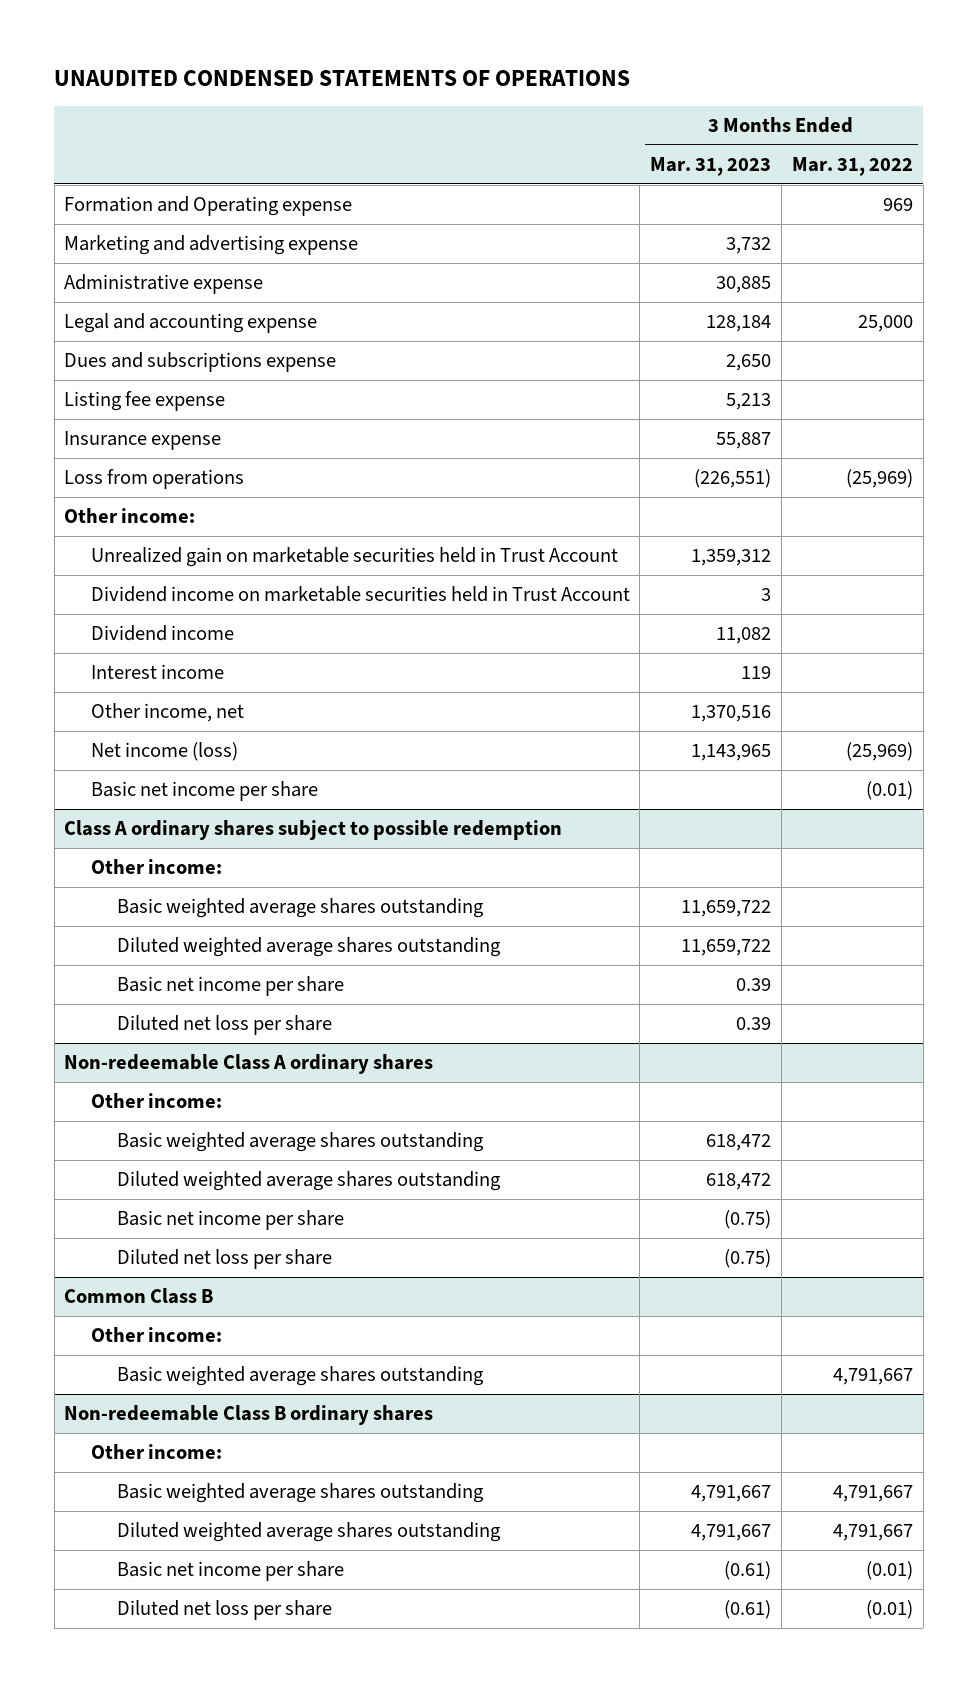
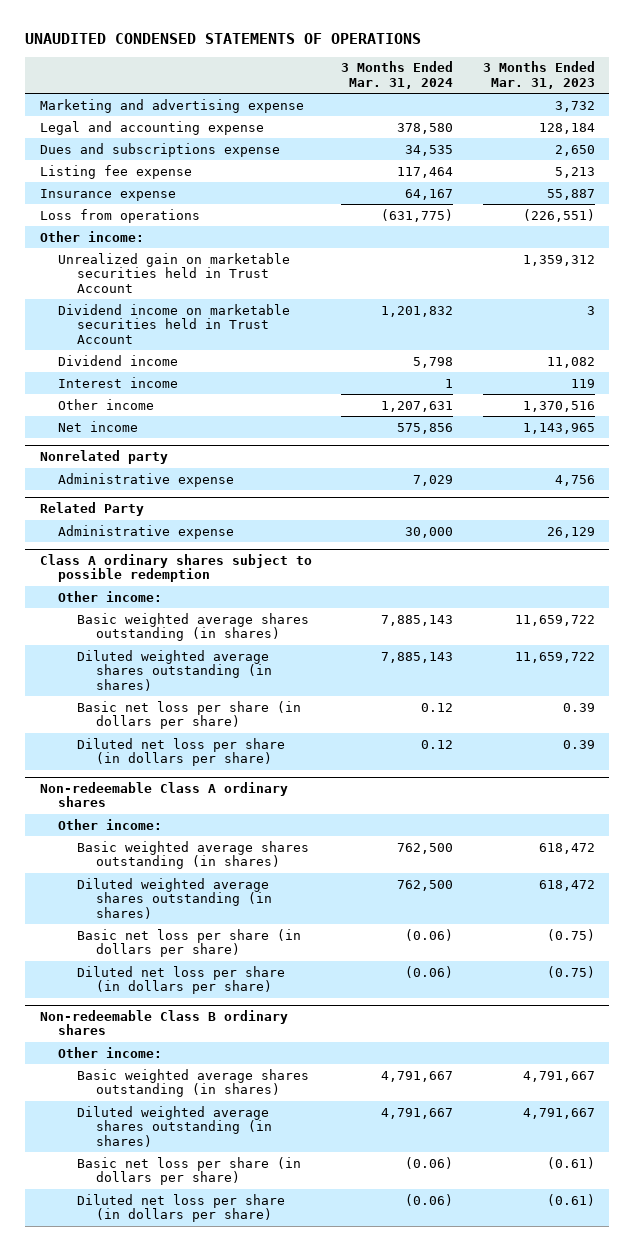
[791,156,913,176] Mar. 31, 2022 -> none
none -> [341,61,454,89] 3 Months Ended Mar. 31, 2024
[64,196,353,217] Formation and Operating expense -> none
[64,274,264,295] Administrative expense -> none
[90,781,318,802] Basic net income per share -> none
[90,703,244,723] Other income, net -> [58,398,155,410] Other income
[90,742,238,762] Net income (loss) -> [58,420,139,432] Net income
none -> [39,449,168,464] Nonrelated party
none -> [58,472,235,487] Administrative expense
none -> [39,501,144,516] Related Party
none -> [58,524,235,539] Administrative expense
[116,898,484,919] Basic weighted average shares outstanding -> [76,612,309,642] Basic weighted average shares outstanding (in shares)
[116,937,501,958] Diluted weighted average shares outstanding -> [76,649,272,691] Diluted weighted average shares outstanding (in shares)
[116,976,344,997] Basic net income per share -> [76,700,301,730] Basic net loss per share (in dollars per share)
[116,1015,332,1036] Diluted net loss per share -> [76,737,285,767] Diluted net loss per share (in dollars per share)
[64,1288,214,1305] Common Class B -> none
[90,1327,222,1343] Other income: -> none
[116,1366,484,1387] Basic weighted average shares outstanding -> none
[116,1132,484,1153] Basic weighted average shares outstanding -> [76,840,309,870] Basic weighted average shares outstanding (in shares)
[116,1171,501,1192] Diluted weighted average shares outstanding -> [76,877,272,919] Diluted weighted average shares outstanding (in shares)
[116,1210,344,1231] Basic net income per share -> [76,928,301,958] Basic net loss per share (in dollars per share)
[116,1249,332,1270] Diluted net loss per share -> [76,965,285,995] Diluted net loss per share (in dollars per share)
[116,1483,484,1504] Basic weighted average shares outstanding -> [76,1068,309,1098] Basic weighted average shares outstanding (in shares)
[116,1522,501,1543] Diluted weighted average shares outstanding -> [76,1105,272,1147] Diluted weighted average shares outstanding (in shares)
[116,1561,344,1582] Basic net income per share -> [76,1156,301,1186] Basic net loss per share (in dollars per share)
[116,1600,332,1621] Diluted net loss per share -> [76,1193,285,1223] Diluted net loss per share (in dollars per share)

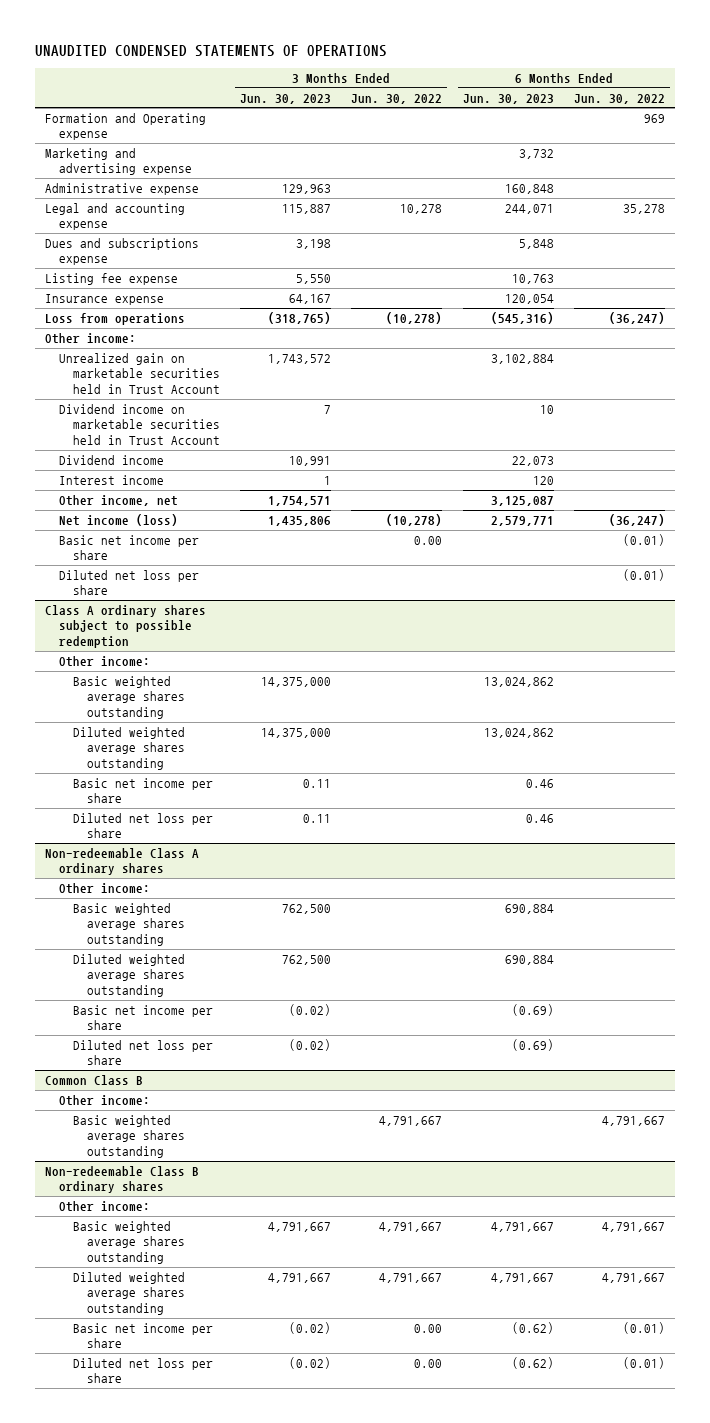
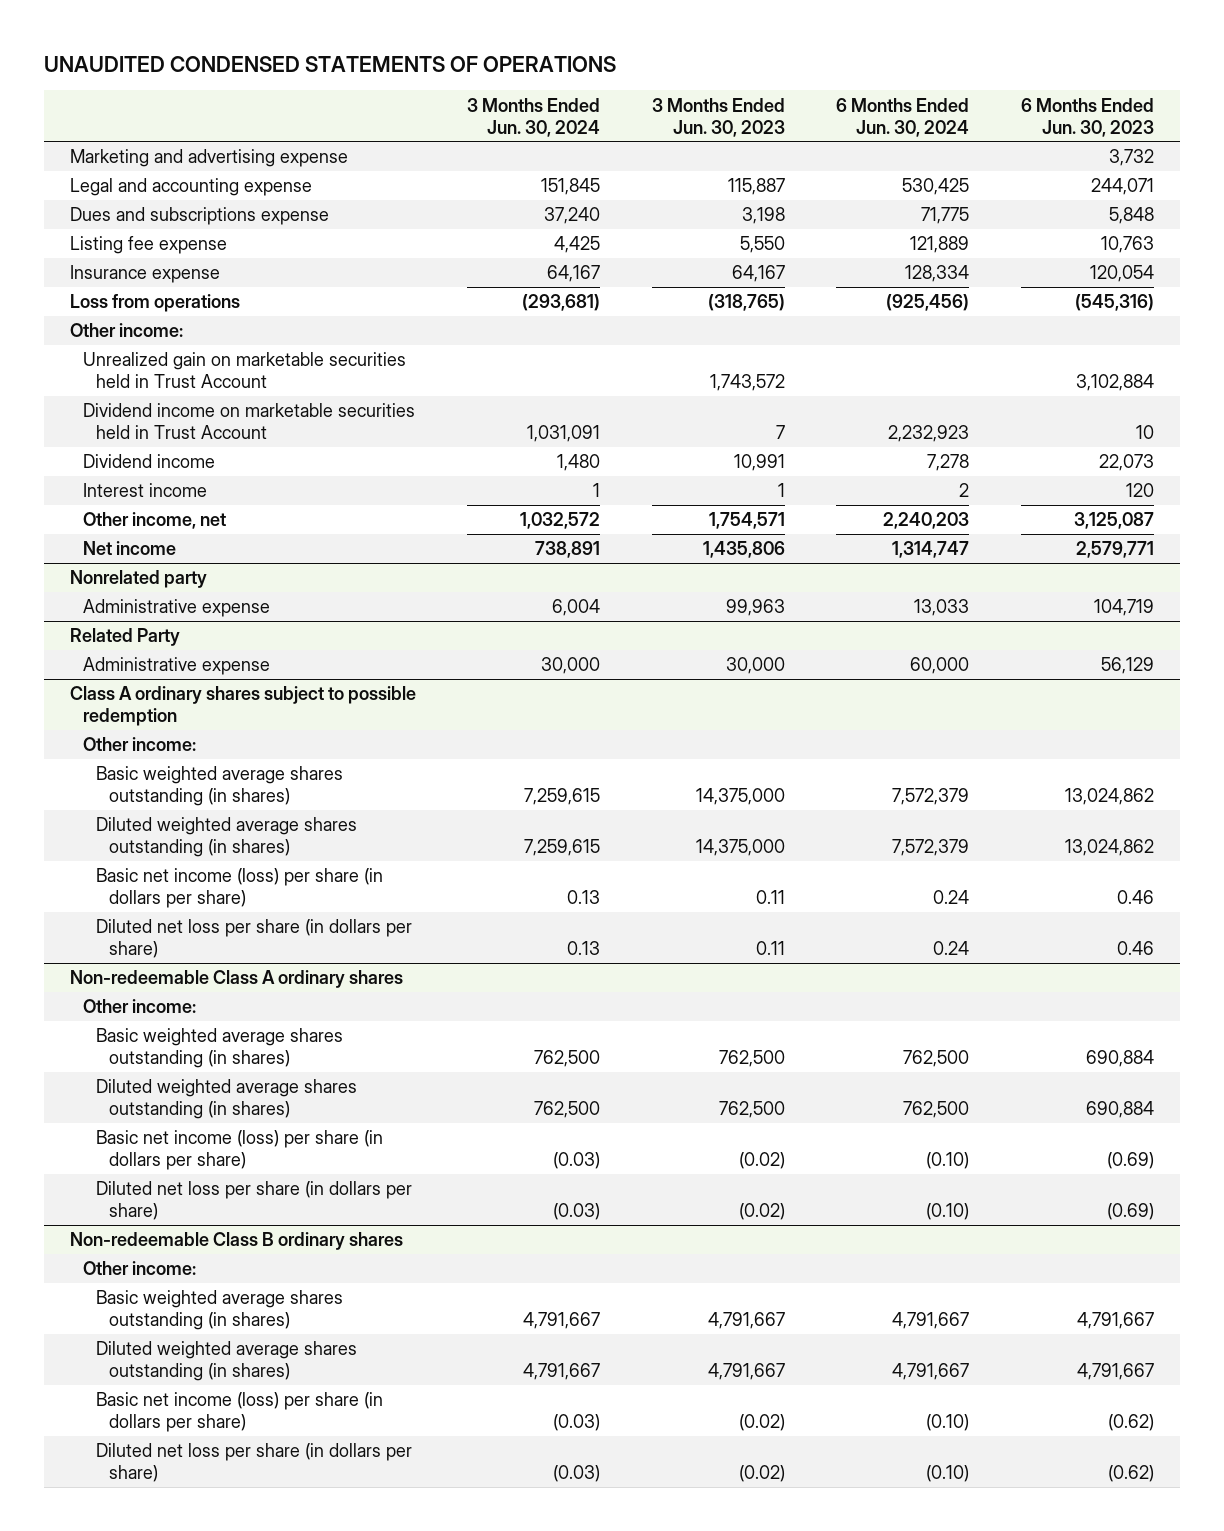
[351,93,443,104] Jun. 30, 2022 -> none
[573,93,665,104] Jun. 30, 2022 -> none
none -> [467,97,601,137] 3 Months Ended Jun. 30, 2024
none -> [836,97,970,137] 6 Months Ended Jun. 30, 2024
[44,113,206,141] Formation and Operating expense -> none
[44,183,199,196] Administrative expense -> none
[58,535,199,561] Basic net income per share -> none
[58,570,199,596] Diluted net loss per share -> none
[58,514,178,527] Net income (loss) -> [82,541,176,556] Net income
none -> [69,570,207,589] Nonrelated party
none -> [82,599,270,618] Administrative expense
none -> [69,628,180,647] Related Party
none -> [82,657,270,676] Administrative expense
[72,676,185,719] Basic weighted average shares outstanding -> [95,766,343,807] Basic weighted average shares outstanding (in shares)
[72,727,185,770] Diluted weighted average shares outstanding -> [95,817,357,858] Diluted weighted average shares outstanding (in shares)
[72,778,213,804] Basic net income per share -> [95,868,383,909] Basic net income (loss) per share (in dollars per share)
[72,813,213,839] Diluted net loss per share -> [95,919,412,959] Diluted net loss per share (in dollars per share)
[44,1075,143,1086] Common Class B -> none
[58,1095,150,1107] Other income: -> none
[72,1115,185,1158] Basic weighted average shares outstanding -> none
[72,903,185,946] Basic weighted average shares outstanding -> [95,1028,343,1069] Basic weighted average shares outstanding (in shares)
[72,954,185,997] Diluted weighted average shares outstanding -> [95,1079,357,1120] Diluted weighted average shares outstanding (in shares)
[72,1005,213,1031] Basic net income per share -> [95,1130,383,1171] Basic net income (loss) per share (in dollars per share)
[72,1040,213,1066] Diluted net loss per share -> [95,1181,412,1221] Diluted net loss per share (in dollars per share)
[72,1221,185,1264] Basic weighted average shares outstanding -> [95,1290,343,1331] Basic weighted average shares outstanding (in shares)
[72,1272,185,1315] Diluted weighted average shares outstanding -> [95,1341,357,1382] Diluted weighted average shares outstanding (in shares)
[72,1323,213,1349] Basic net income per share -> [95,1392,383,1433] Basic net income (loss) per share (in dollars per share)
[72,1358,213,1384] Diluted net loss per share -> [95,1443,412,1483] Diluted net loss per share (in dollars per share)

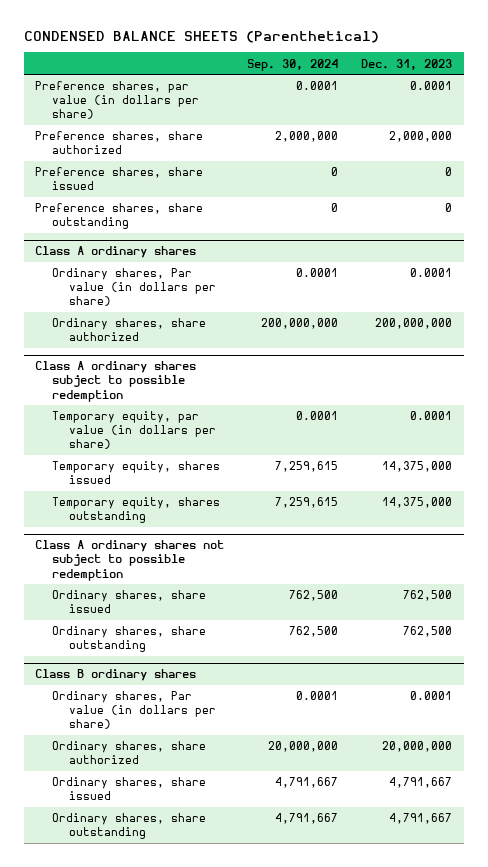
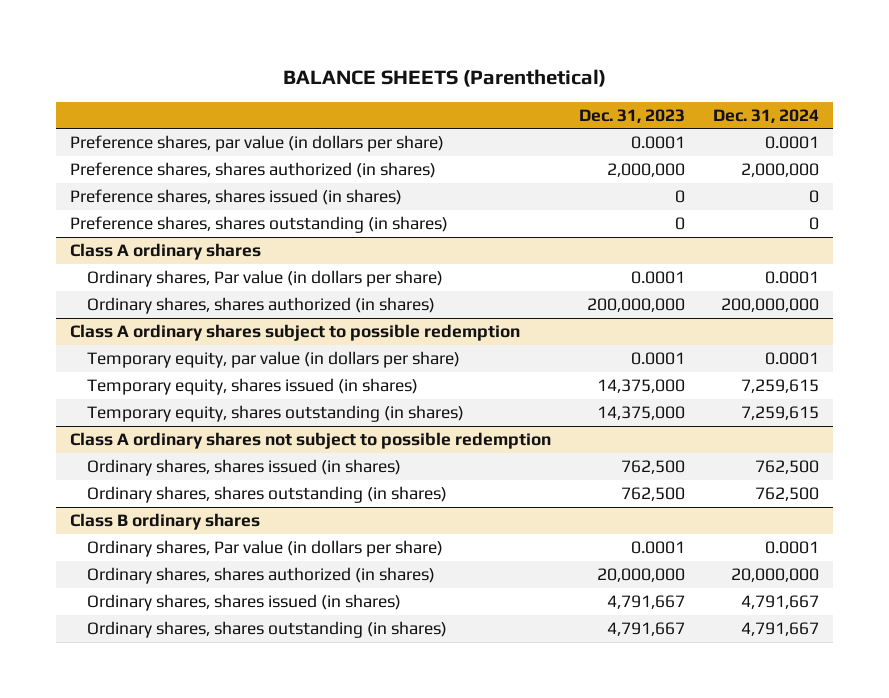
[23,31,379,44] CONDENSED BALANCE SHEETS (Parenthetical) -> [282,68,606,87] BALANCE SHEETS (Parenthetical)
[247,58,339,71] Sep. 30, 2024 -> none
none -> [713,108,820,123] Dec. 31, 2024
[35,131,204,155] Preference shares, share authorized -> [70,162,437,179] Preference shares, shares authorized (in shares)
[35,167,204,191] Preference shares, share issued -> [70,189,403,206] Preference shares, shares issued (in shares)
[35,203,204,230] Preference shares, share outstanding -> [70,216,449,234] Preference shares, shares outstanding (in shares)
[52,318,207,342] Ordinary shares, share authorized -> [86,297,435,315] Ordinary shares, shares authorized (in shares)
[52,461,221,485] Temporary equity, shares issued -> [86,378,418,396] Temporary equity, shares issued (in shares)
[52,497,221,524] Temporary equity, shares outstanding -> [86,405,464,423] Temporary equity, shares outstanding (in shares)
[52,590,207,614] Ordinary shares, share issued -> [86,459,401,477] Ordinary shares, shares issued (in shares)
[52,626,207,653] Ordinary shares, share outstanding -> [86,486,447,504] Ordinary shares, shares outstanding (in shares)
[52,741,207,765] Ordinary shares, share authorized -> [86,567,435,585] Ordinary shares, shares authorized (in shares)
[52,777,207,801] Ordinary shares, share issued -> [86,594,401,612] Ordinary shares, shares issued (in shares)
[52,813,207,840] Ordinary shares, share outstanding -> [86,621,447,639] Ordinary shares, shares outstanding (in shares)

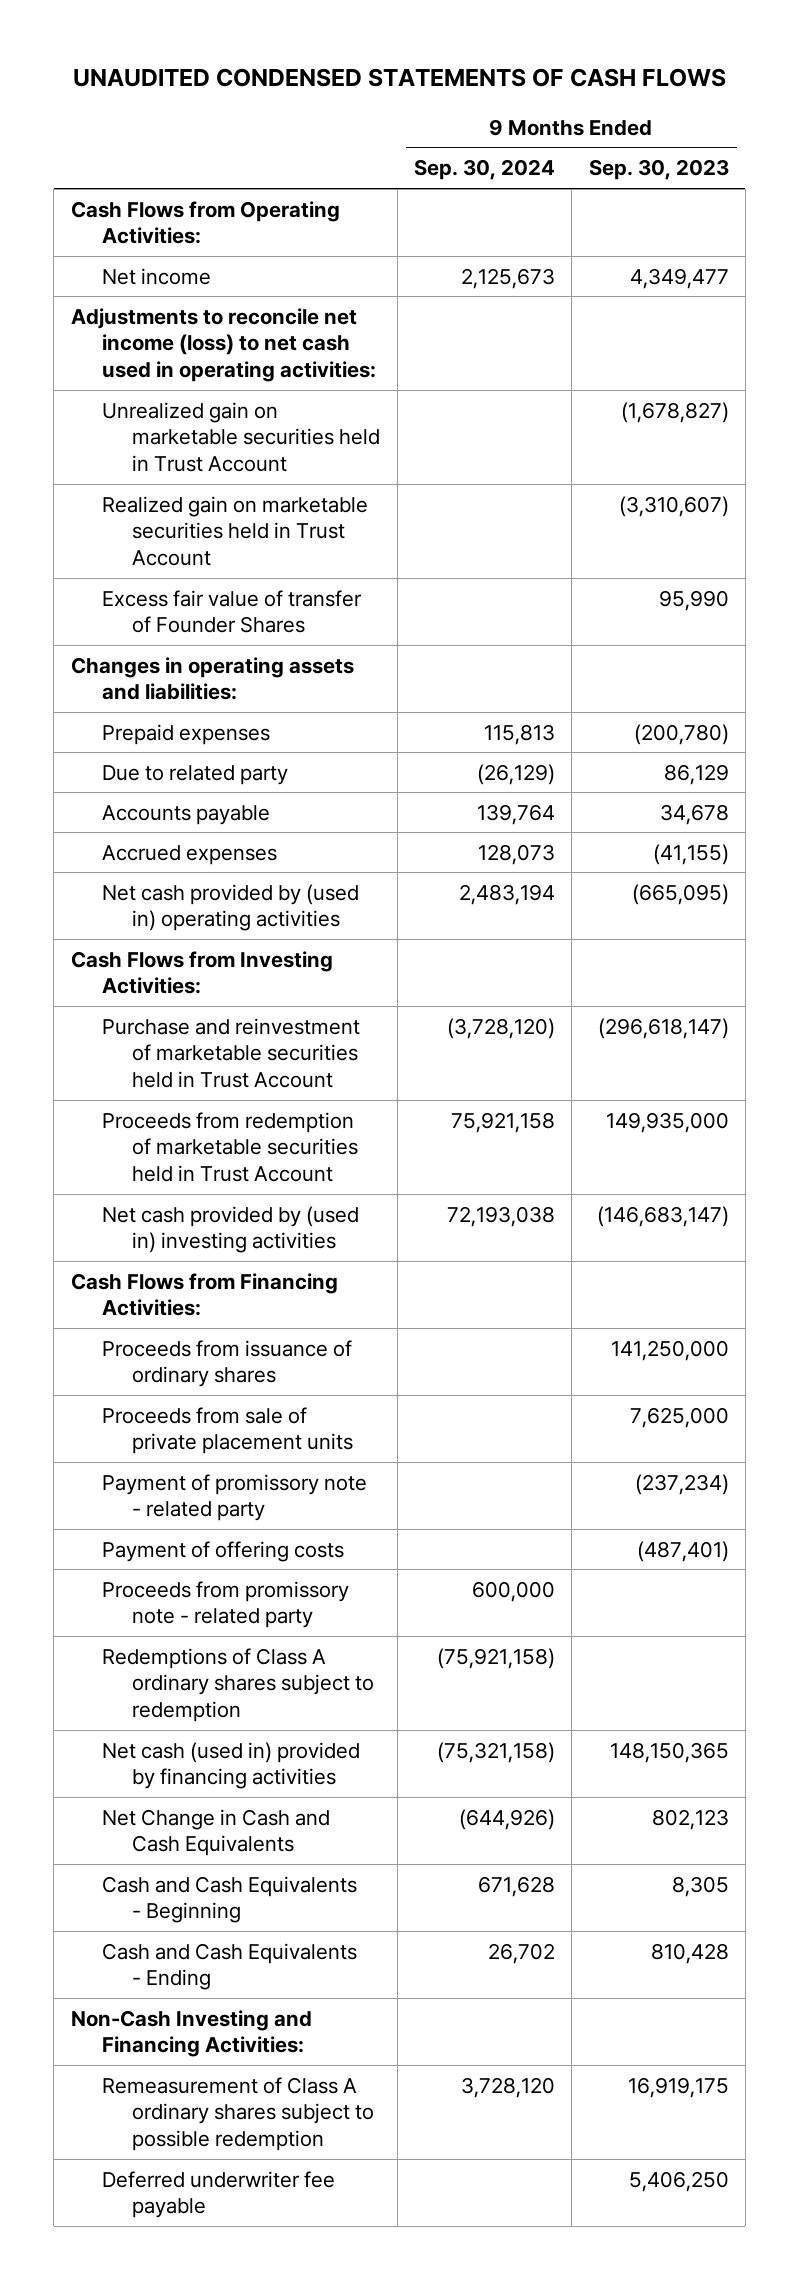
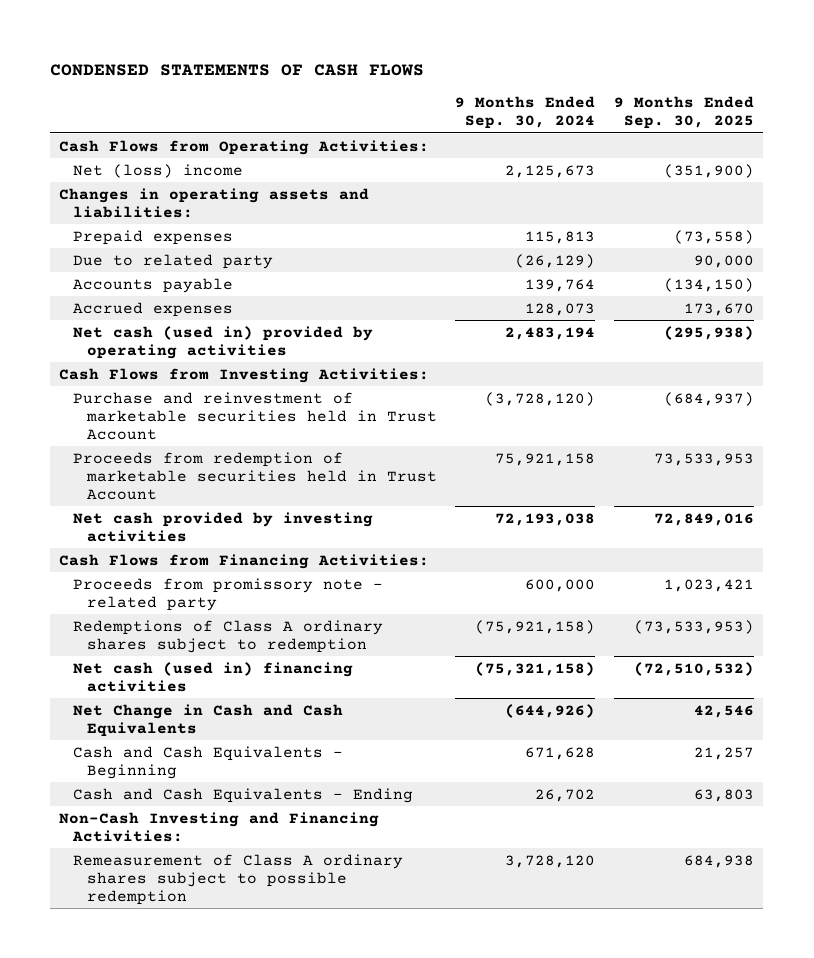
[72,68,726,88] UNAUDITED CONDENSED STATEMENTS OF CASH FLOWS -> [50,63,425,76] CONDENSED STATEMENTS OF CASH FLOWS
[588,159,729,181] Sep. 30, 2023 -> none
none -> [614,95,755,130] 9 Months Ended Sep. 30, 2025
[70,307,376,383] Adjustments to reconcile net income (loss) to net cash used in operating activities: -> none
[101,401,381,473] Unrealized gain on marketable securities held in Trust Account -> none
[101,495,368,567] Realized gain on marketable securities held in Trust Account -> none
[101,589,362,634] Excess fair value of transfer of Founder Shares -> none
[101,267,211,285] Net income -> [73,163,244,178] Net (loss) income
[101,883,359,932] Net cash provided by (used in) operating activities -> [73,325,374,359] Net cash (used in) provided by operating activities
[101,1205,359,1254] Net cash provided by (used in) investing activities -> [73,511,374,542] Net cash provided by investing activities
[101,1339,352,1388] Proceeds from issuance of ordinary shares -> none
[101,1406,354,1455] Proceeds from sale of private placement units -> none
[101,1473,367,1522] Payment of promissory note - related party -> none
[101,1540,344,1562] Payment of offering costs -> none
[101,1741,360,1790] Net cash (used in) provided by financing activities -> [73,661,354,692] Net cash (used in) financing activities
[101,2170,335,2219] Deferred underwriter fee payable -> none

